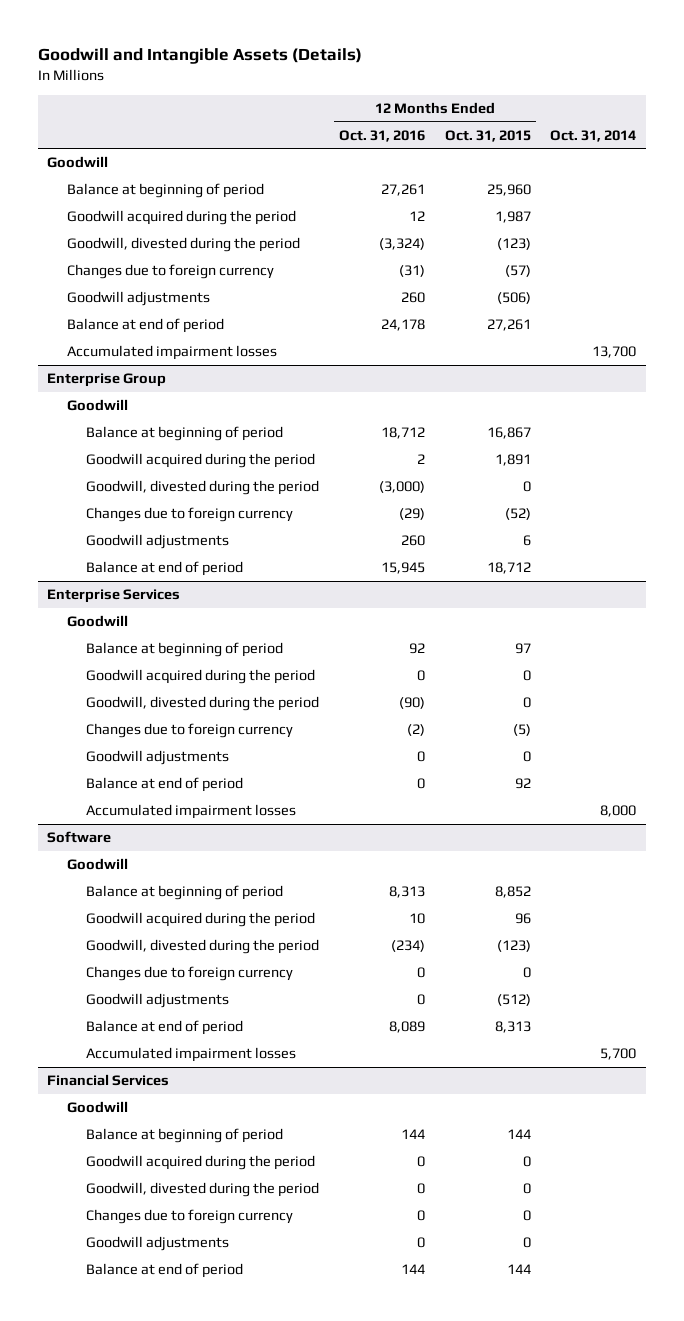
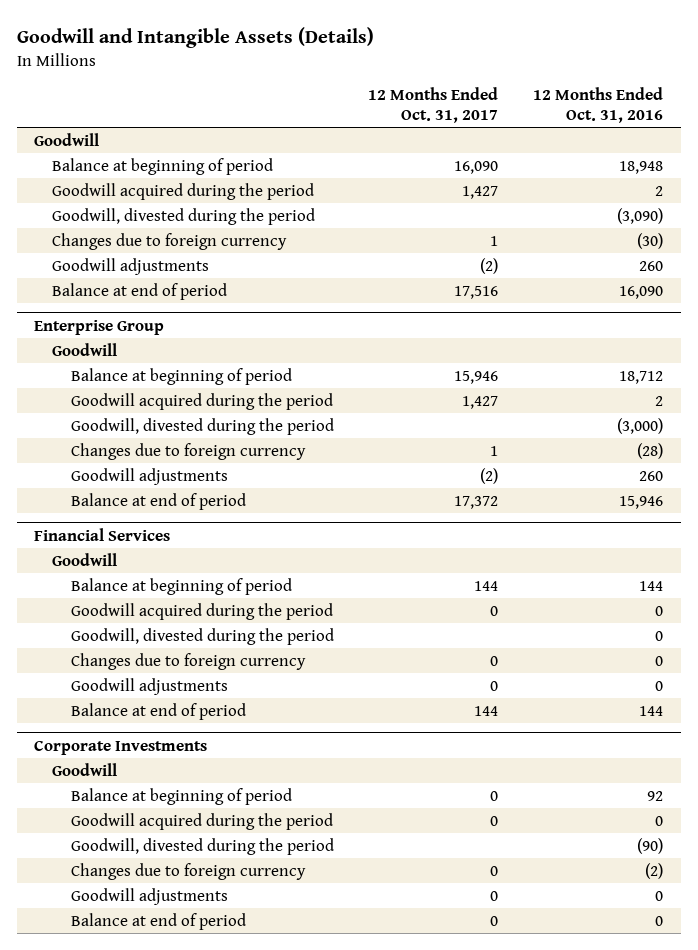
[444,129,531,142] Oct. 31, 2015 -> none
[550,129,637,142] Oct. 31, 2014 -> none
none -> [368,87,499,124] 12 Months Ended Oct. 31, 2017
[380,184,425,197] 27,261 -> [619,160,664,174] 18,948
[408,211,425,222] 12 -> [655,185,664,196] 2
[378,238,425,251] (3,324) -> [617,207,664,224] (3,090)
[398,265,425,278] (31) -> [637,232,664,249] (30)
[66,345,277,361] Accumulated impairment losses -> none
[380,319,425,332] 24,178 -> [619,285,664,299] 16,090
[398,508,425,521] (29) -> [637,442,664,459] (28)
[47,589,181,604] Enterprise Services -> none
[66,615,128,628] Goodwill -> none
[86,642,284,658] Balance at beginning of period -> none
[86,669,316,685] Goodwill acquired during the period -> none
[86,696,320,712] Goodwill, divested during the period -> none
[86,723,294,739] Changes due to foreign currency -> none
[86,750,230,766] Goodwill adjustments -> none
[86,777,244,793] Balance at end of period -> none
[86,804,297,820] Accumulated impairment losses -> none
[47,831,112,844] Software -> none
[66,858,128,871] Goodwill -> none
[86,885,284,901] Balance at beginning of period -> none
[86,912,316,928] Goodwill acquired during the period -> none
[86,939,320,955] Goodwill, divested during the period -> none
[86,966,294,982] Changes due to foreign currency -> none
[86,993,230,1009] Goodwill adjustments -> none
[86,1020,244,1036] Balance at end of period -> none
[86,1047,297,1063] Accumulated impairment losses -> none
[380,562,425,575] 15,945 -> [619,495,664,509] 15,946
none -> [34,739,208,755] Corporate Investments
none -> [52,762,118,776] Goodwill
none -> [70,787,292,805] Balance at beginning of period
none -> [70,812,333,830] Goodwill acquired during the period
none -> [70,837,334,855] Goodwill, divested during the period
none -> [70,862,306,880] Changes due to foreign currency
none -> [70,887,228,905] Goodwill adjustments
none -> [70,912,246,930] Balance at end of period

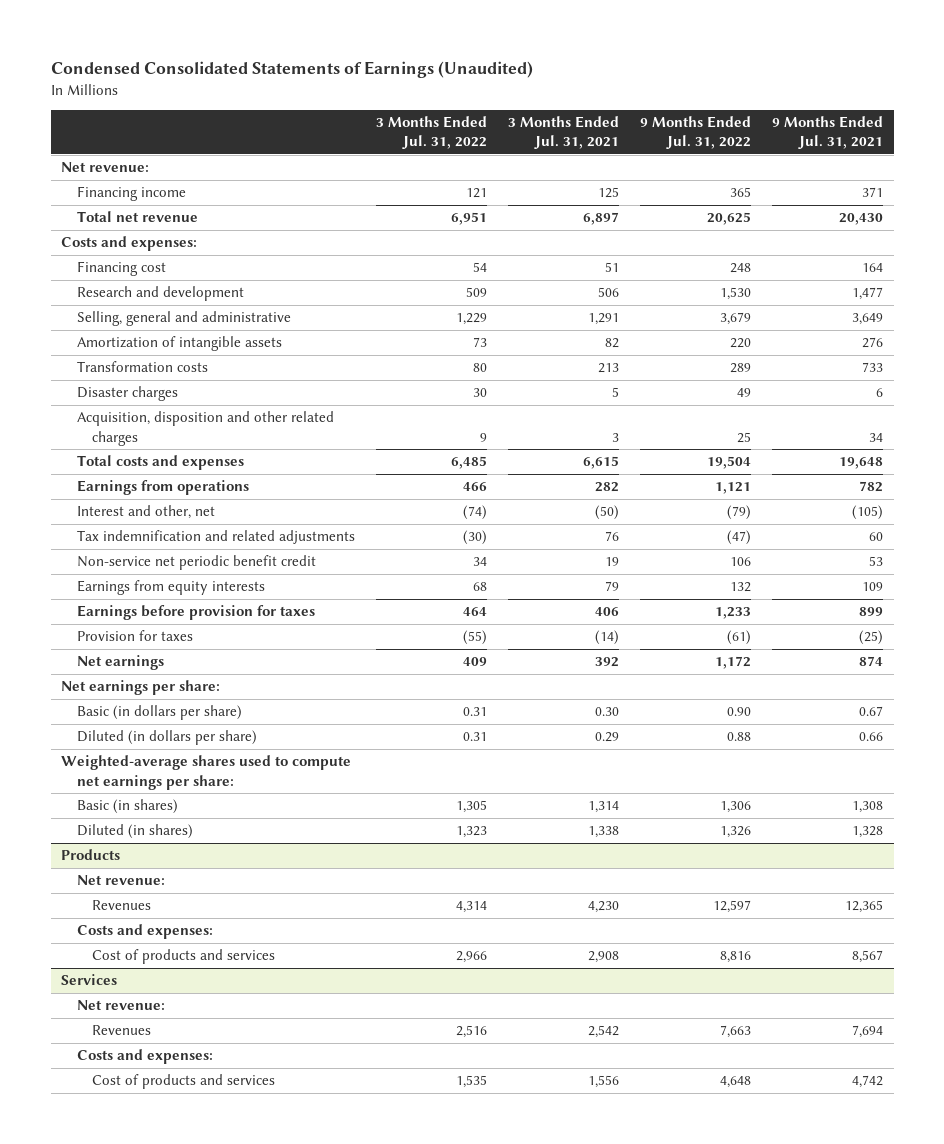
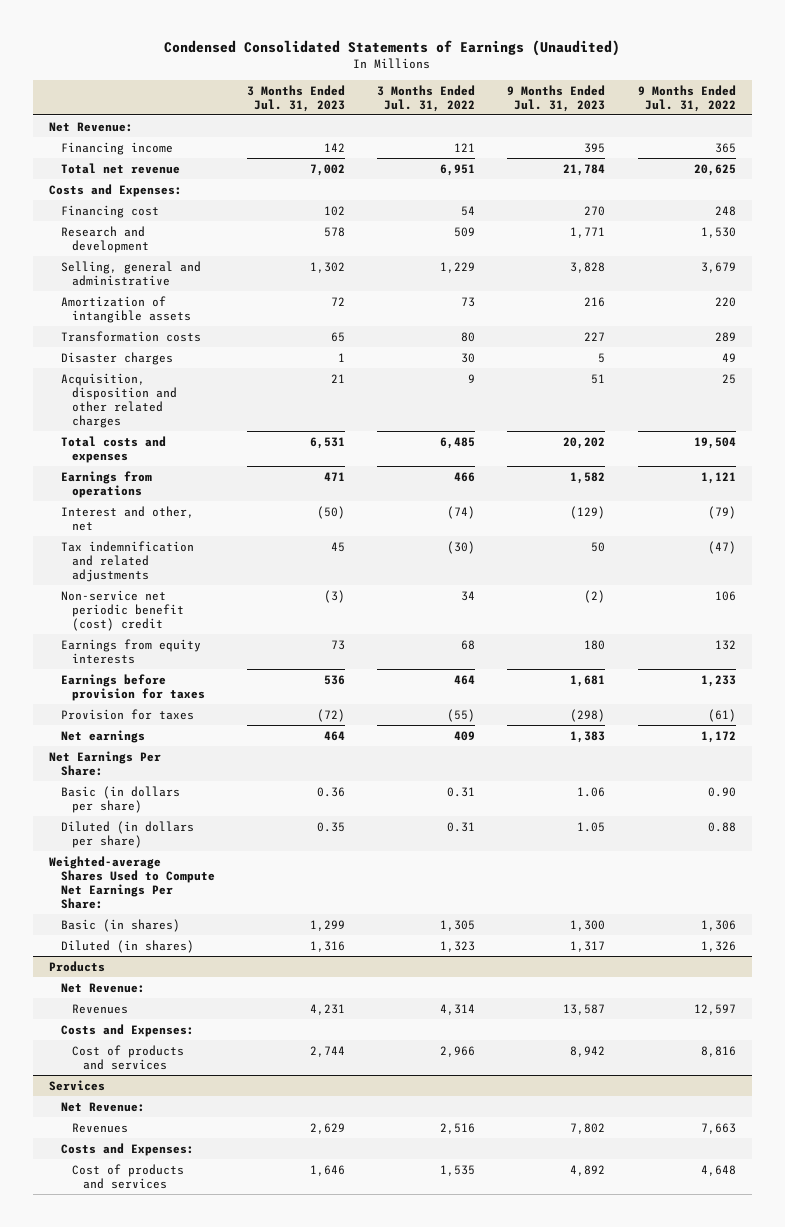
[507,115,619,150] 3 Months Ended Jul. 31, 2021 -> none
[772,115,884,150] 9 Months Ended Jul. 31, 2021 -> none
none -> [246,84,345,112] 3 Months Ended Jul. 31, 2023
none -> [507,84,606,112] 9 Months Ended Jul. 31, 2023
[61,162,150,173] Net revenue: -> [49,121,134,132] Net Revenue:
[61,236,198,252] Costs and expenses: -> [49,183,183,197] Costs and Expenses:
[76,555,316,571] Non-service net periodic benefit credit -> [60,589,184,631] Non-service net periodic benefit (cost) credit
[61,680,221,696] Net earnings per share: -> [49,750,162,776] Net Earnings Per Share:
[61,755,352,790] Weighted-average shares used to compute net earnings per share: -> [49,855,215,909] Weighted-average Shares Used to Compute Net Earnings Per Share:
[76,875,165,886] Net revenue: -> [60,982,145,993] Net Revenue:
[76,924,213,940] Costs and expenses: -> [60,1023,194,1037] Costs and Expenses:
[76,1000,165,1011] Net revenue: -> [60,1101,145,1112] Net Revenue:
[76,1049,213,1065] Costs and expenses: -> [60,1142,194,1156] Costs and Expenses:

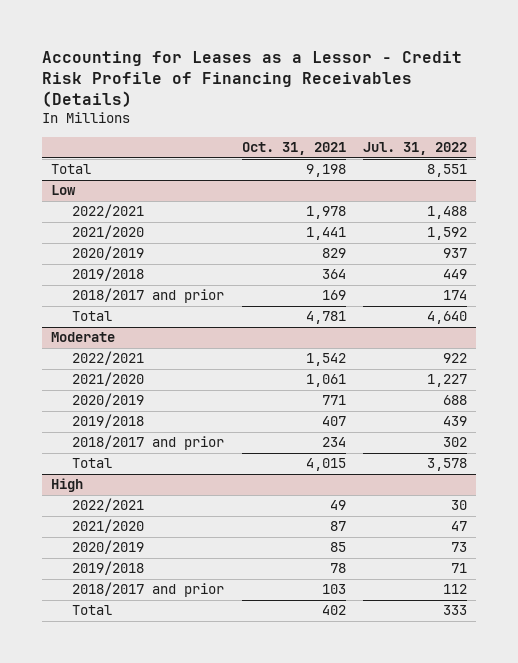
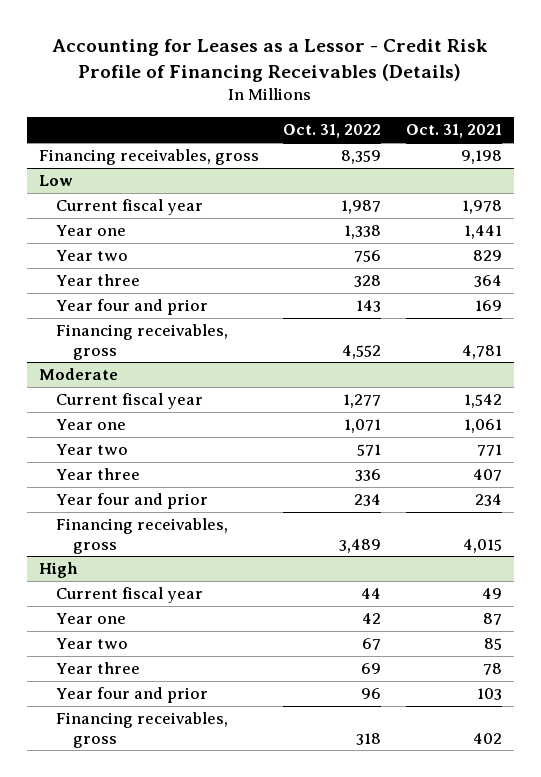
[363,142,468,156] Jul. 31, 2022 -> none
none -> [283,124,382,139] Oct. 31, 2022
[50,164,91,175] Total -> [38,149,259,166] Financing receivables, gross
[71,204,144,219] 2022/2021 -> [56,199,204,216] Current fiscal year
[71,225,144,240] 2021/2020 -> [56,225,127,237] Year one
[71,246,144,261] 2020/2019 -> [56,250,129,262] Year two
[71,267,144,282] 2019/2018 -> [56,274,141,287] Year three
[71,288,224,304] 2018/2017 and prior -> [56,299,209,316] Year four and prior
[71,311,112,322] Total -> [56,324,229,360] Financing receivables, gross
[71,351,144,366] 2022/2021 -> [56,393,204,410] Current fiscal year
[71,372,144,387] 2021/2020 -> [56,419,127,431] Year one
[71,393,144,408] 2020/2019 -> [56,444,129,456] Year two
[71,414,144,429] 2019/2018 -> [56,468,141,481] Year three
[71,435,224,451] 2018/2017 and prior -> [56,493,209,510] Year four and prior
[71,458,112,469] Total -> [56,518,229,554] Financing receivables, gross
[71,498,144,513] 2022/2021 -> [56,587,204,604] Current fiscal year
[71,519,144,534] 2021/2020 -> [56,613,127,625] Year one
[71,540,144,555] 2020/2019 -> [56,638,129,650] Year two
[71,561,144,576] 2019/2018 -> [56,662,141,675] Year three
[71,582,224,598] 2018/2017 and prior -> [56,687,209,704] Year four and prior
[71,605,112,616] Total -> [56,712,229,748] Financing receivables, gross

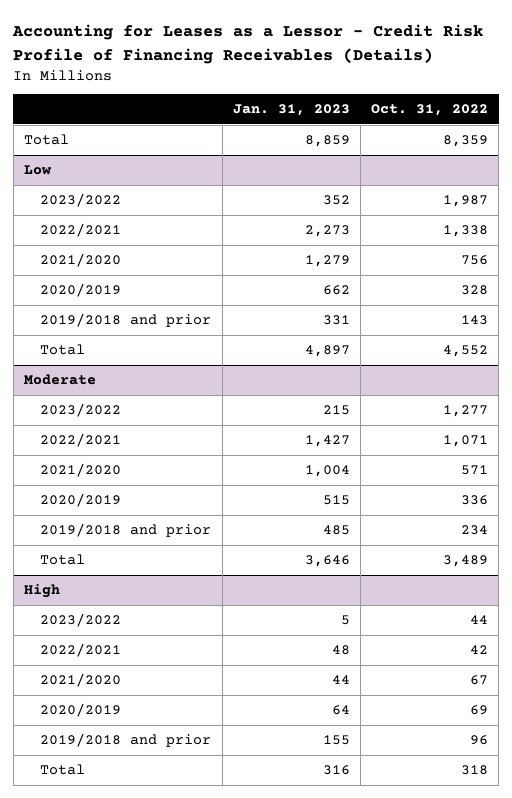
[405,124,502,139] Oct. 31, 2021 -> none
none -> [232,104,350,117] Jan. 31, 2023
[38,149,259,166] Financing receivables, gross -> [24,134,70,146] Total
[56,199,204,216] Current fiscal year -> [40,193,122,208] 2023/2022
[56,225,127,237] Year one -> [40,223,122,238] 2022/2021
[56,250,129,262] Year two -> [40,253,122,268] 2021/2020
[56,274,141,287] Year three -> [40,283,122,298] 2020/2019
[56,299,209,316] Year four and prior -> [40,313,212,328] 2019/2018 and prior
[56,324,229,360] Financing receivables, gross -> [40,344,86,356] Total
[56,393,204,410] Current fiscal year -> [40,403,122,418] 2023/2022
[56,419,127,431] Year one -> [40,433,122,448] 2022/2021
[56,444,129,456] Year two -> [40,463,122,478] 2021/2020
[56,468,141,481] Year three -> [40,493,122,508] 2020/2019
[56,493,209,510] Year four and prior -> [40,523,212,538] 2019/2018 and prior
[56,518,229,554] Financing receivables, gross -> [40,554,86,566] Total
[56,587,204,604] Current fiscal year -> [40,613,122,628] 2023/2022
[56,613,127,625] Year one -> [40,643,122,658] 2022/2021
[56,638,129,650] Year two -> [40,673,122,688] 2021/2020
[56,662,141,675] Year three -> [40,703,122,718] 2020/2019
[56,687,209,704] Year four and prior -> [40,733,212,748] 2019/2018 and prior
[56,712,229,748] Financing receivables, gross -> [40,764,86,776] Total

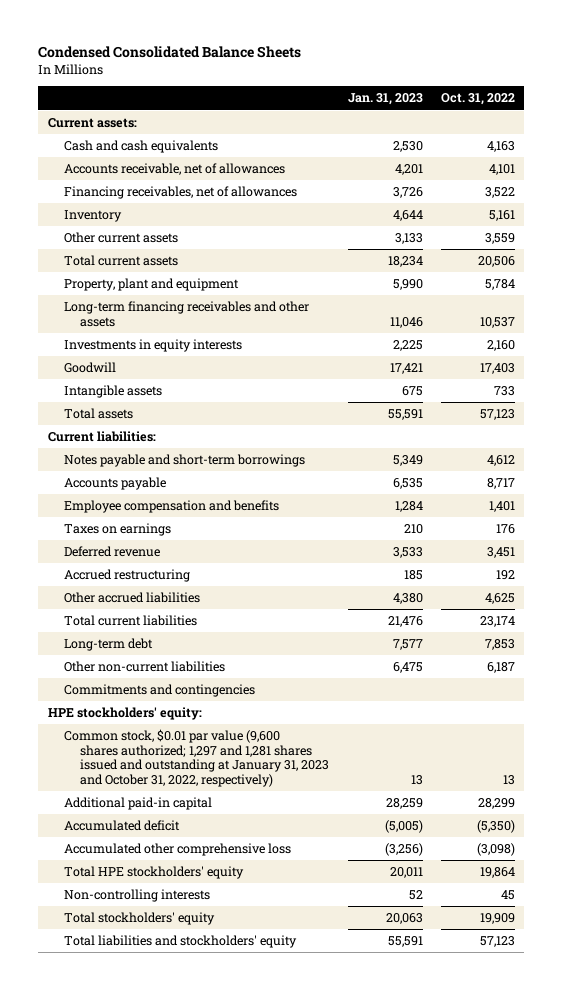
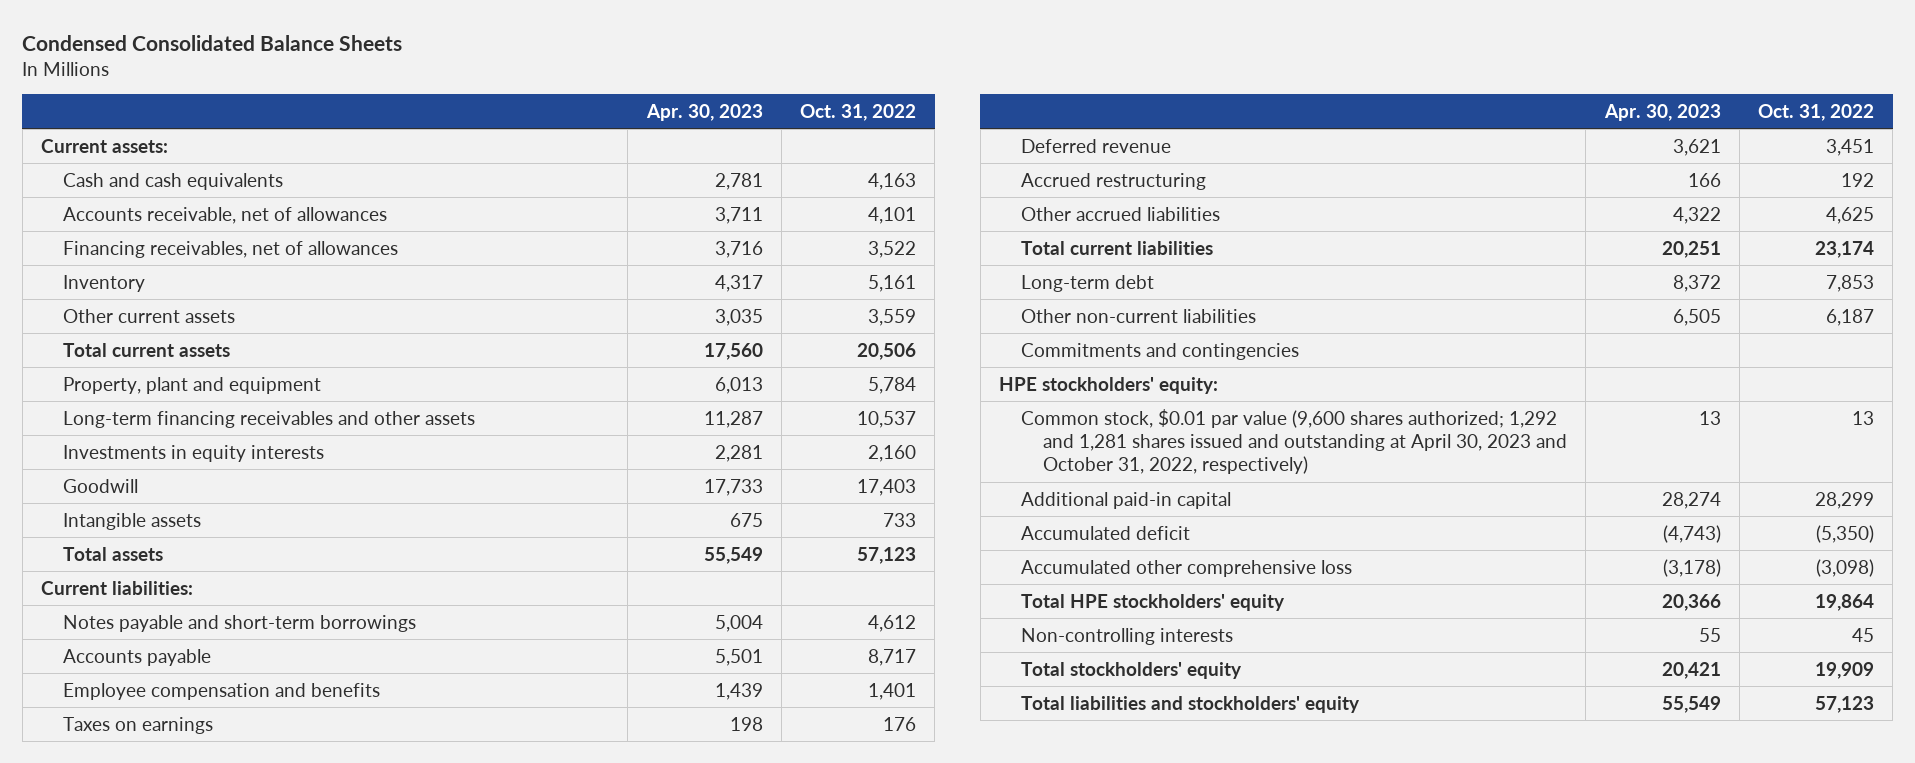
[347,93,423,106] Jan. 31, 2023 -> none
none -> [645,103,763,121] Apr. 30, 2023
[63,729,330,787] Common stock, $0.01 par value (9,600 shares authorized; 1,297 and 1,281 shares issued and outstanding at January 31, 2023 and October 31, 2022, respectively) -> [1021,408,1568,475] Common stock, $0.01 par value (9,600 shares authorized; 1,292 and 1,281 shares issued and outstanding at April 30, 2023 and October 31, 2022, respectively)

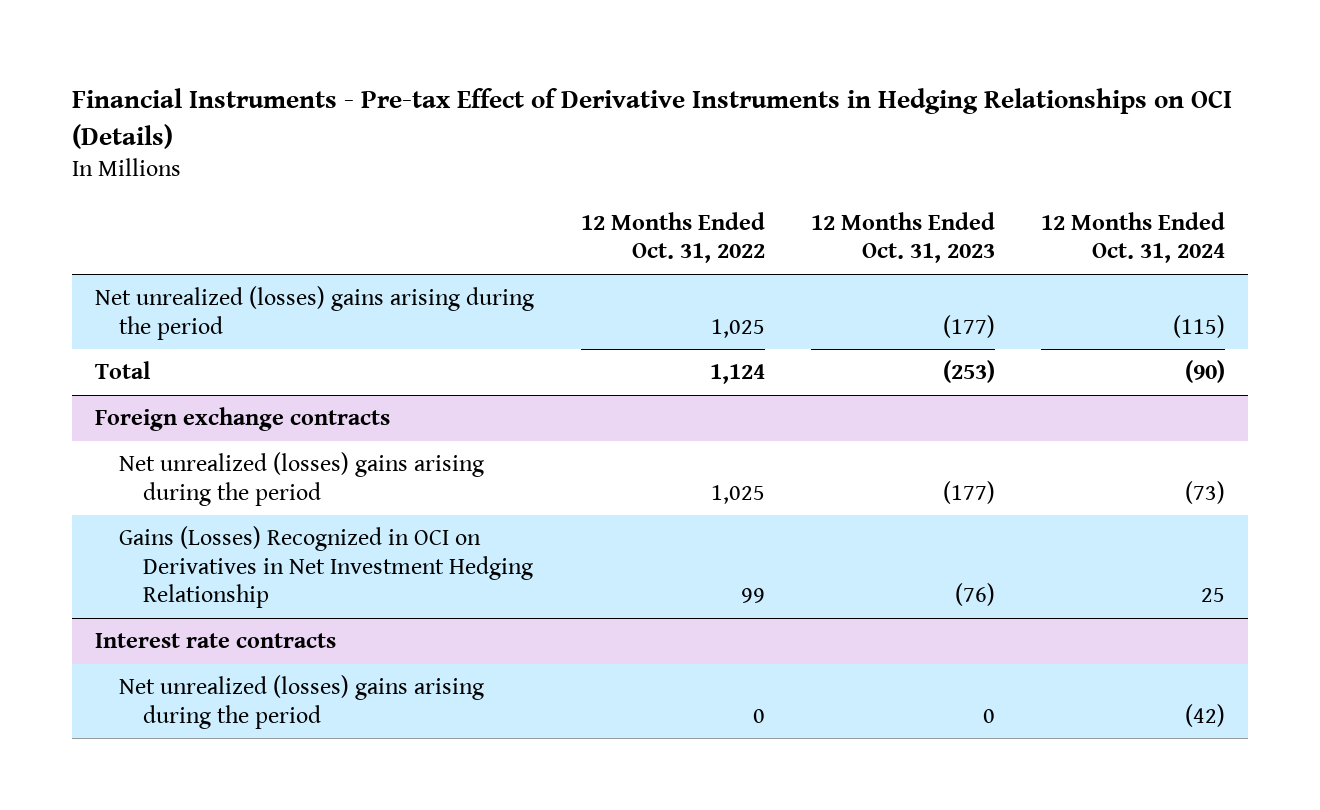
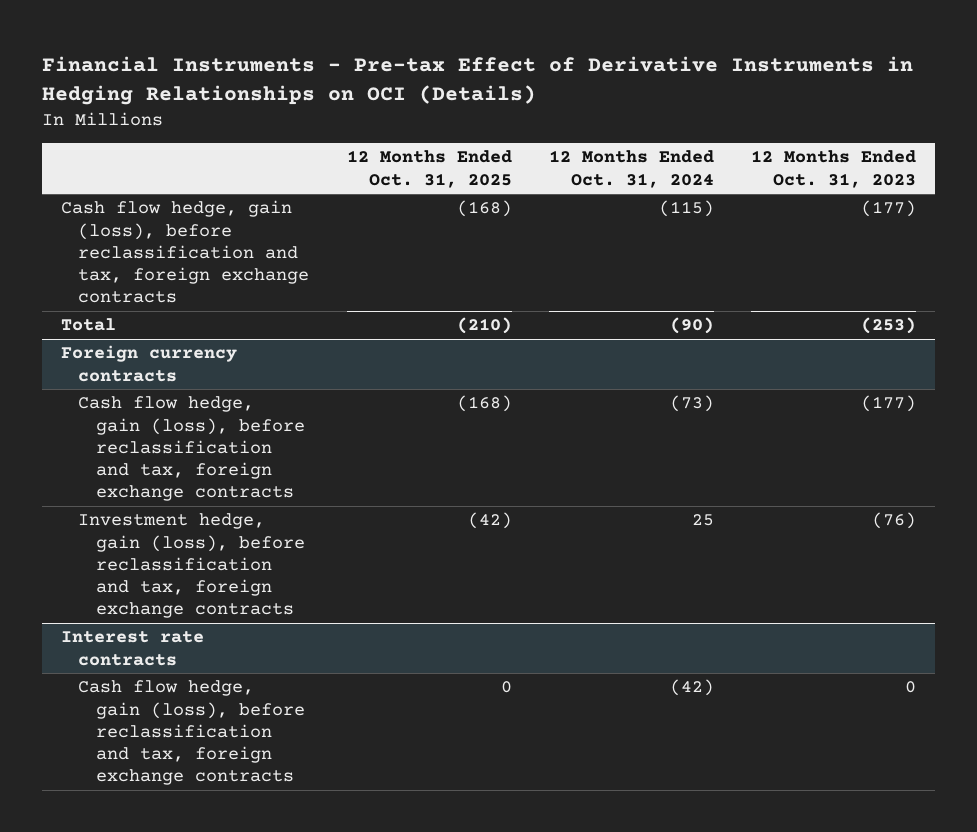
[580,211,765,264] 12 Months Ended Oct. 31, 2022 -> none
none -> [346,150,512,188] 12 Months Ended Oct. 31, 2025
[95,286,535,340] Net unrealized (losses) gains arising during the period -> [60,200,310,304] Cash flow hedge, gain (loss), before reclassification and tax, foreign exchange contracts
[95,407,391,432] Foreign exchange contracts -> [60,345,237,382] Foreign currency contracts
[119,452,485,506] Net unrealized (losses) gains arising during the period -> [78,396,305,502] Cash flow hedge, gain (loss), before reclassification and tax, foreign exchange contracts
[119,526,534,608] Gains (Losses) Recognized in OCI on Derivatives in Net Investment Hedging Relationship -> [78,513,305,619] Investment hedge, gain (loss), before reclassification and tax, foreign exchange contracts
[119,675,485,729] Net unrealized (losses) gains arising during the period -> [78,680,305,786] Cash flow hedge, gain (loss), before reclassification and tax, foreign exchange contracts

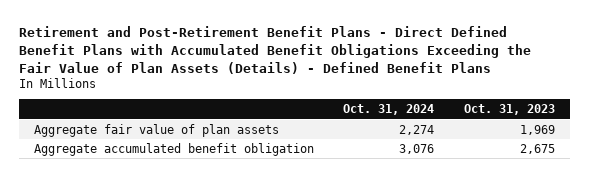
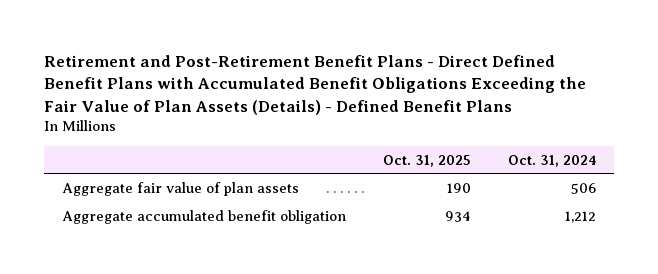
[463,104,555,116] Oct. 31, 2023 -> none
none -> [382,154,471,167] Oct. 31, 2025
[399,124,435,135] 2,274 -> [570,182,596,194] 506
[399,143,435,154] 3,076 -> [564,210,596,223] 1,212

